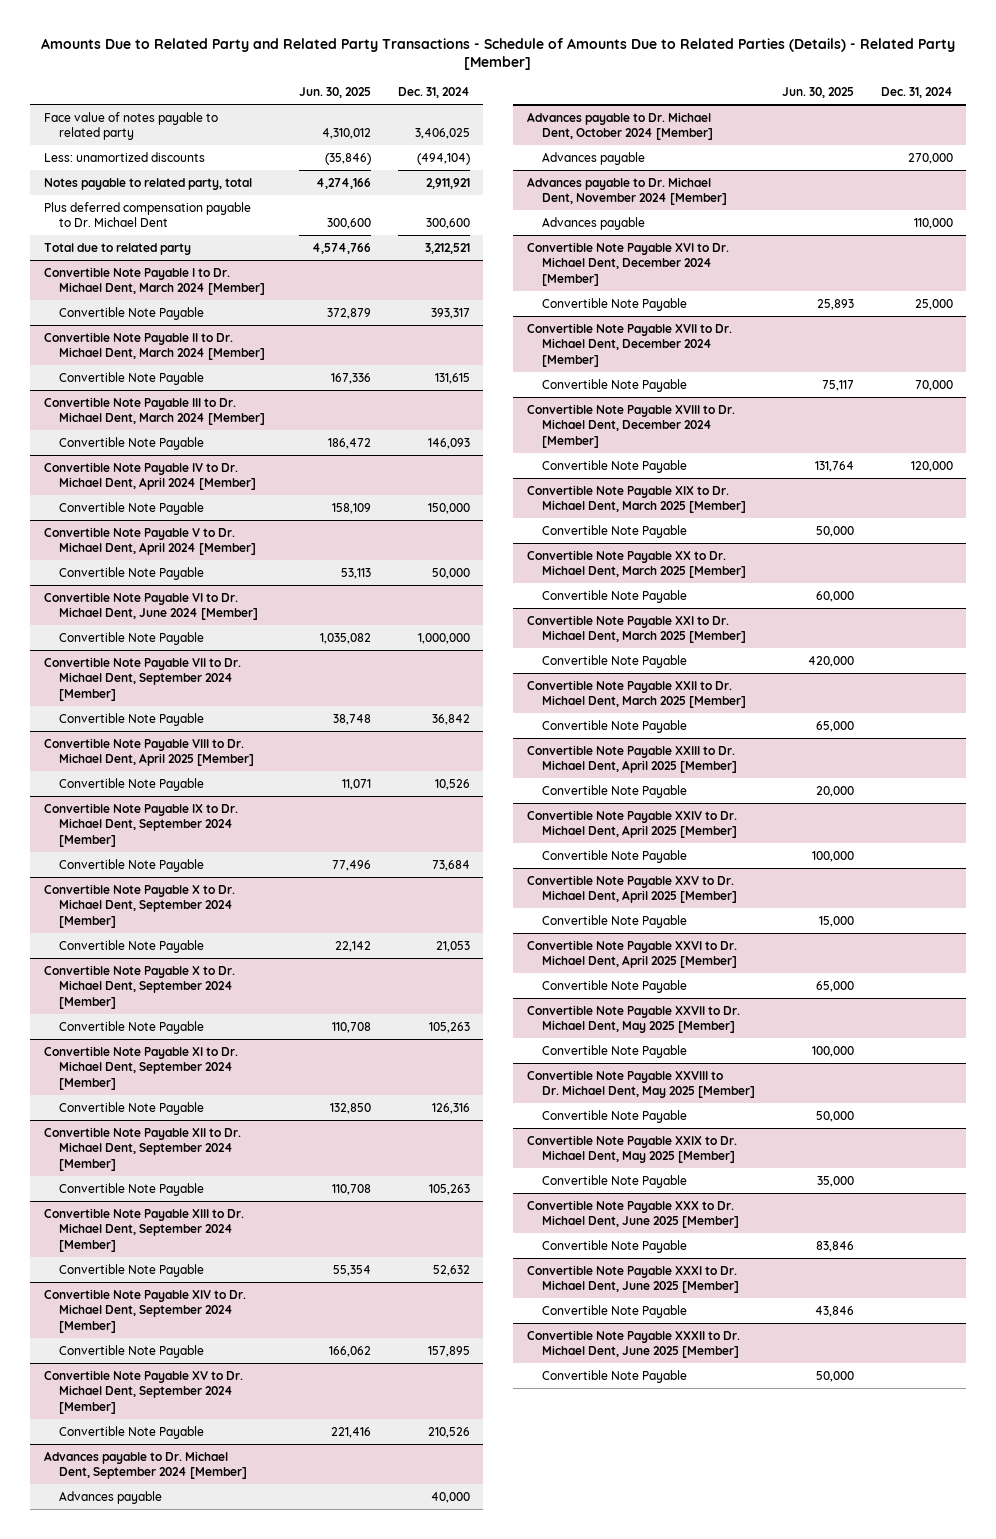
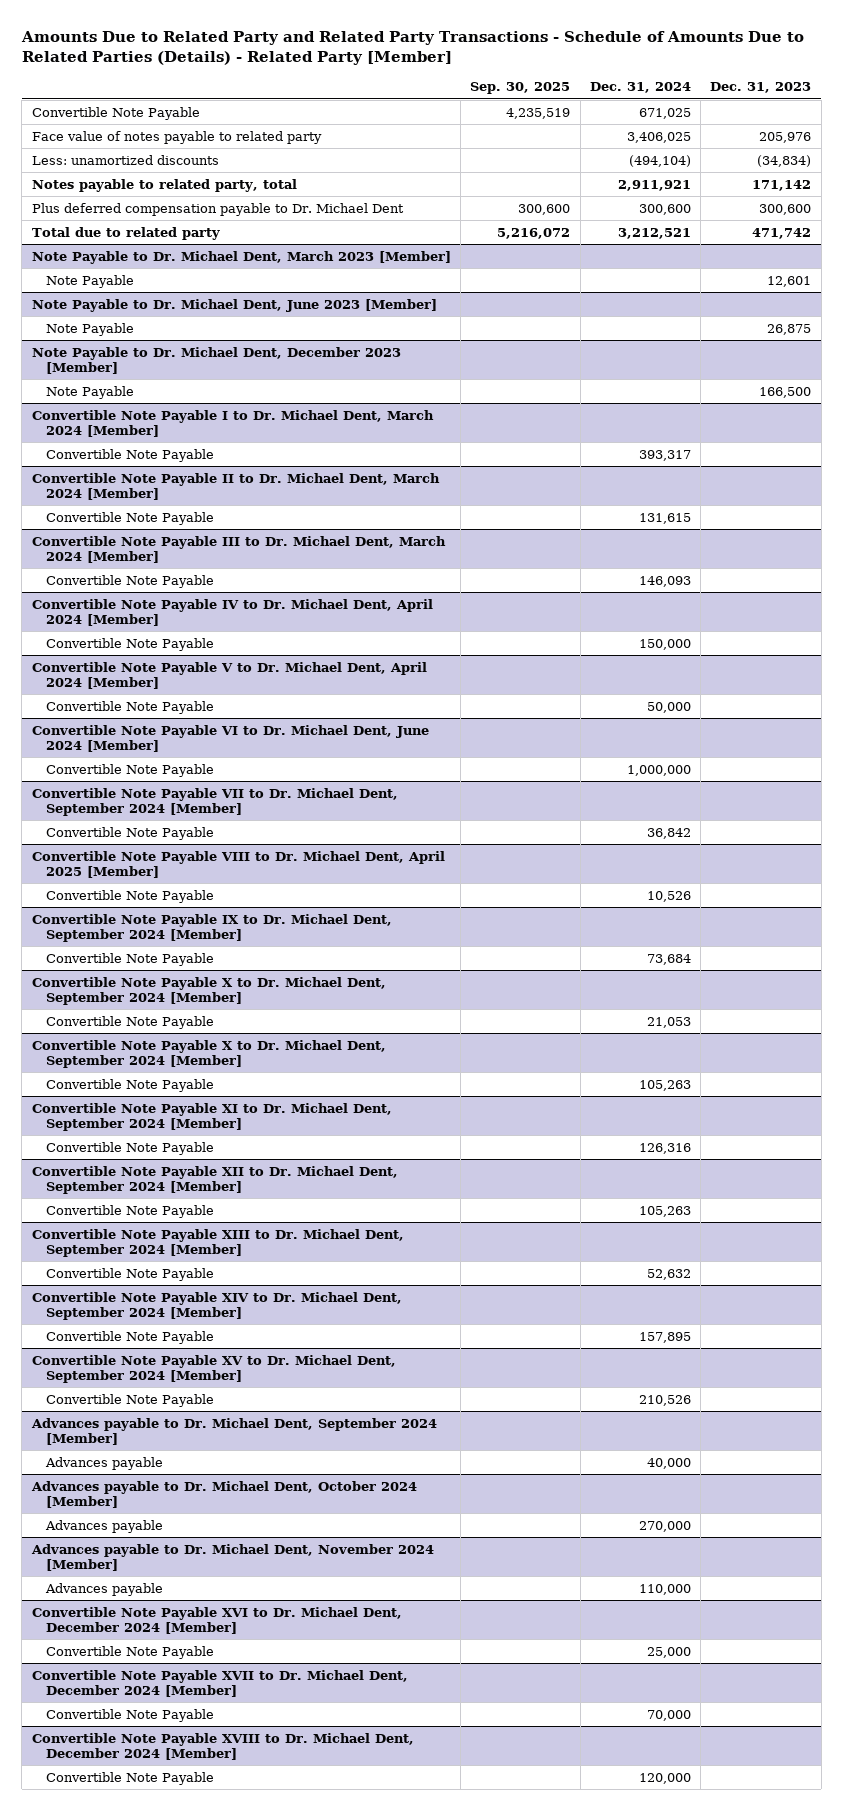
[298,87,371,99] Jun. 30, 2025 -> none
none -> [470,82,571,95] Sep. 30, 2025
none -> [710,82,812,94] Dec. 31, 2023
none -> [31,106,200,120] Convertible Note Payable
none -> [31,250,451,264] Note Payable to Dr. Michael Dent, March 2023 [Member]
none -> [46,274,135,288] Note Payable
none -> [31,298,437,312] Note Payable to Dr. Michael Dent, June 2023 [Member]
none -> [46,322,135,336] Note Payable
none -> [31,346,401,375] Note Payable to Dr. Michael Dent, December 2023 [Member]
none -> [46,385,135,399] Note Payable
[526,484,747,514] Convertible Note Payable XIX to Dr. Michael Dent, March 2025 [Member] -> none
[542,524,688,538] Convertible Note Payable -> none
[526,549,747,579] Convertible Note Payable XX to Dr. Michael Dent, March 2025 [Member] -> none
[542,589,688,603] Convertible Note Payable -> none
[526,614,747,644] Convertible Note Payable XXI to Dr. Michael Dent, March 2025 [Member] -> none
[542,654,688,668] Convertible Note Payable -> none
[526,679,747,709] Convertible Note Payable XXII to Dr. Michael Dent, March 2025 [Member] -> none
[542,719,688,733] Convertible Note Payable -> none
[526,744,738,774] Convertible Note Payable XXIII to Dr. Michael Dent, April 2025 [Member] -> none
[542,784,688,798] Convertible Note Payable -> none
[526,809,738,839] Convertible Note Payable XXIV to Dr. Michael Dent, April 2025 [Member] -> none
[542,849,688,863] Convertible Note Payable -> none
[526,874,738,904] Convertible Note Payable XXV to Dr. Michael Dent, April 2025 [Member] -> none
[542,914,688,928] Convertible Note Payable -> none
[526,939,738,969] Convertible Note Payable XXVI to Dr. Michael Dent, April 2025 [Member] -> none
[542,979,688,993] Convertible Note Payable -> none
[526,1004,740,1034] Convertible Note Payable XXVII to Dr. Michael Dent, May 2025 [Member] -> none
[542,1044,688,1058] Convertible Note Payable -> none
[526,1069,756,1099] Convertible Note Payable XXVIII to Dr. Michael Dent, May 2025 [Member] -> none
[542,1109,688,1123] Convertible Note Payable -> none
[526,1134,737,1164] Convertible Note Payable XXIX to Dr. Michael Dent, May 2025 [Member] -> none
[542,1174,688,1188] Convertible Note Payable -> none
[526,1199,740,1229] Convertible Note Payable XXX to Dr. Michael Dent, June 2025 [Member] -> none
[542,1239,688,1253] Convertible Note Payable -> none
[526,1264,740,1294] Convertible Note Payable XXXI to Dr. Michael Dent, June 2025 [Member] -> none
[542,1304,688,1318] Convertible Note Payable -> none
[526,1329,740,1359] Convertible Note Payable XXXII to Dr. Michael Dent, June 2025 [Member] -> none
[542,1369,688,1383] Convertible Note Payable -> none

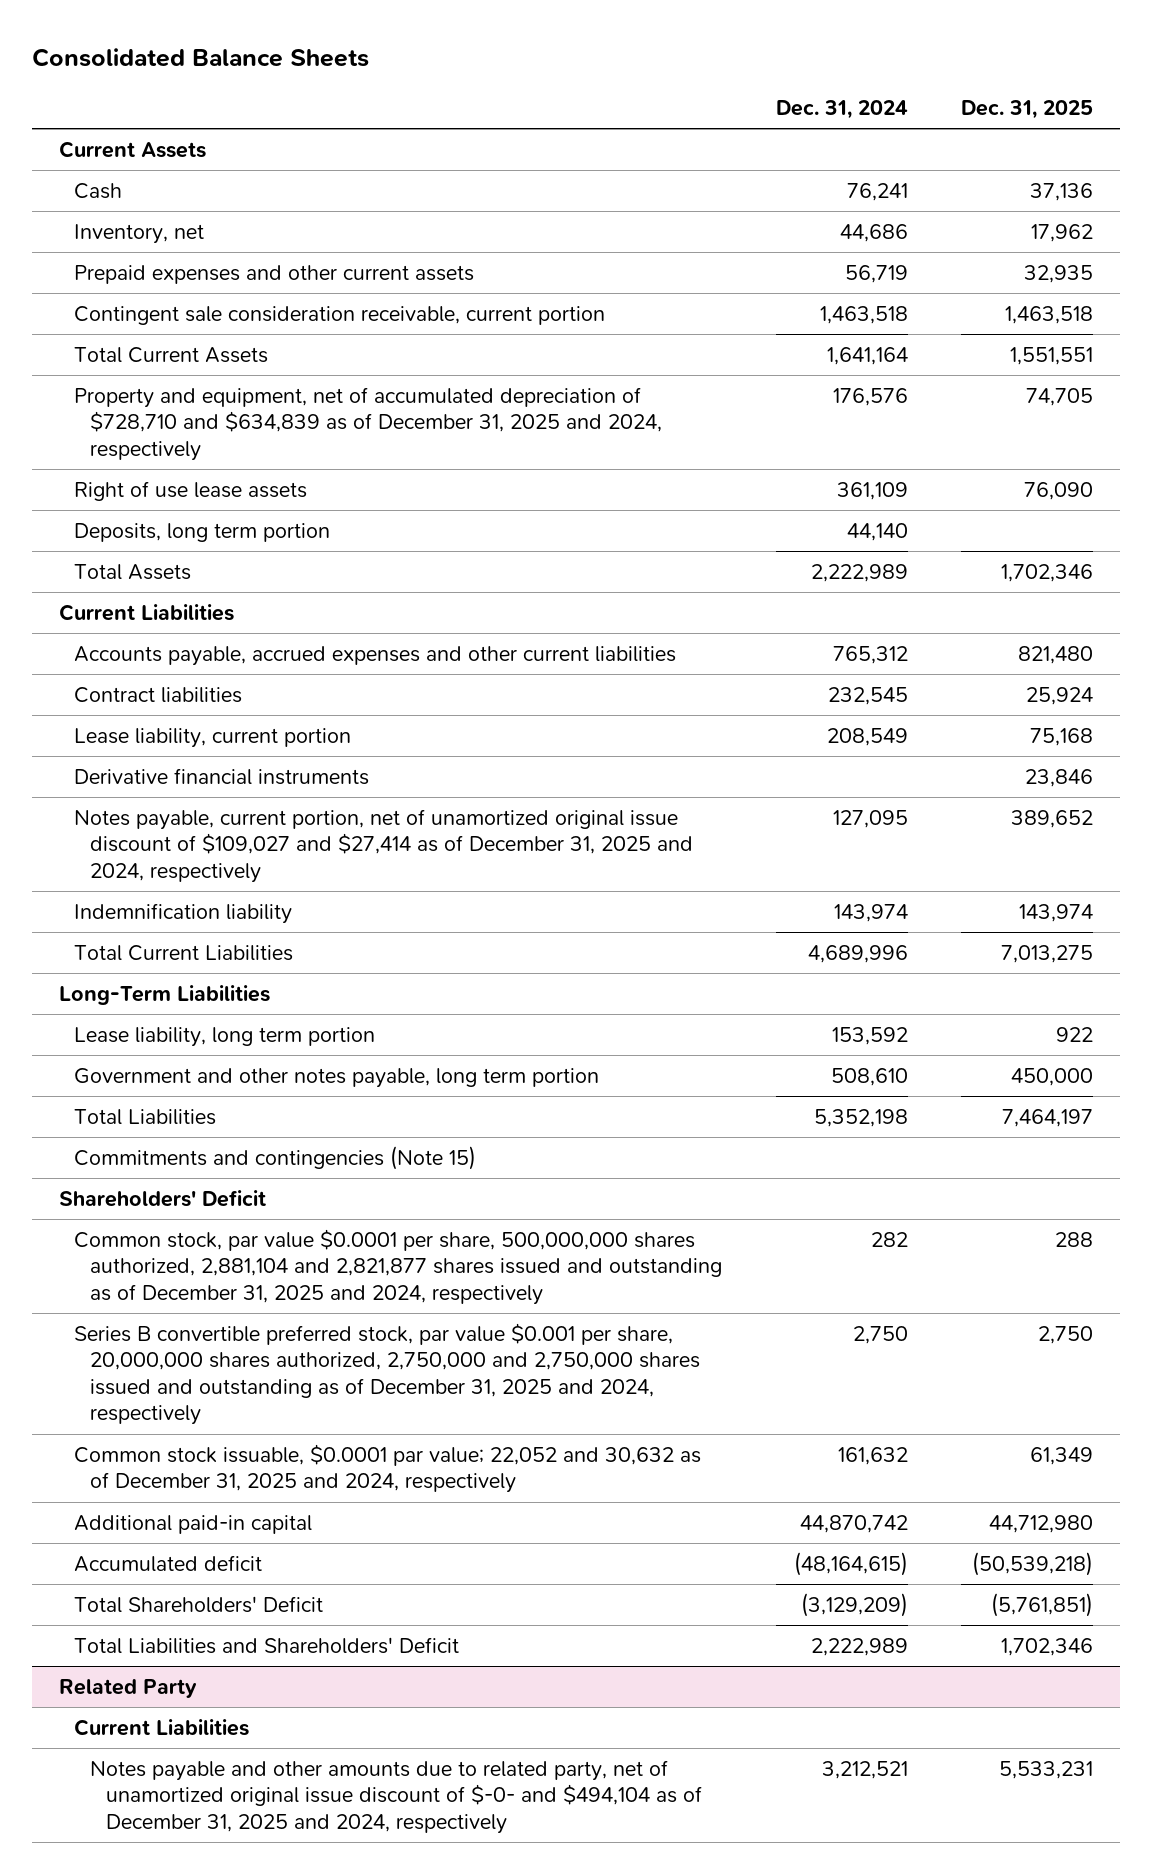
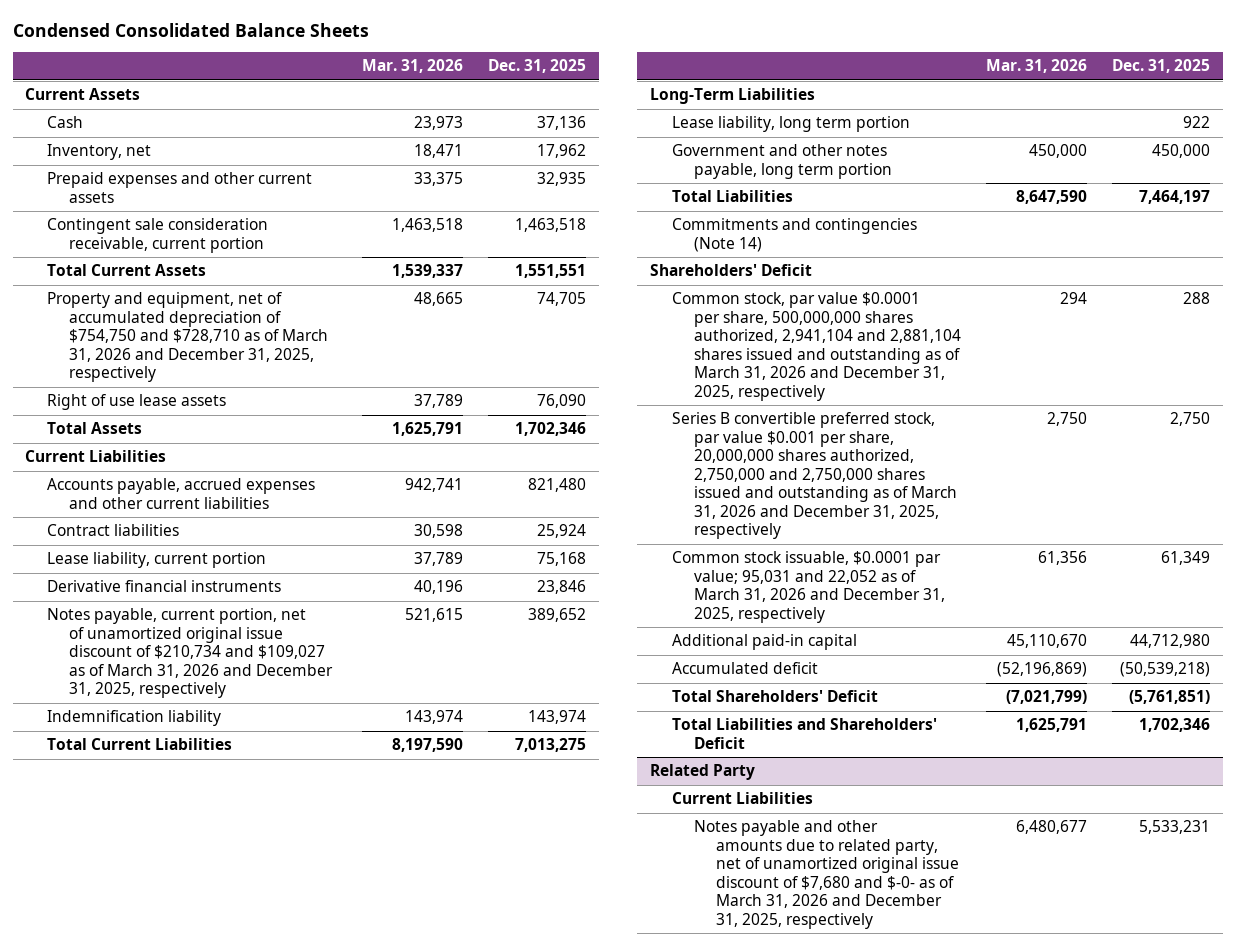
[31,47,369,67] Consolidated Balance Sheets -> [12,22,369,37] Condensed Consolidated Balance Sheets
[775,100,908,120] Dec. 31, 2024 -> none
none -> [361,59,463,74] Mar. 31, 2026
[74,386,663,461] Property and equipment, net of accumulated depreciation of $728,710 and $634,839 as of December 31, 2025 and 2024, respectively -> [47,292,329,383] Property and equipment, net of accumulated depreciation of $754,750 and $728,710 as of March 31, 2026 and December 31, 2025, respectively
[74,522,331,542] Deposits, long term portion -> none
[74,808,694,883] Notes payable, current portion, net of unamortized original issue discount of $109,027 and $27,414 as of December 31, 2025 and 2024, respectively -> [47,608,334,699] Notes payable, current portion, net of unamortized original issue discount of $210,734 and $109,027 as of March 31, 2026 and December 31, 2025, respectively
[74,1145,477,1170] Commitments and contingencies (Note 15) -> [671,218,917,252] Commitments and contingencies (Note 14)
[74,1228,723,1305] Common stock, par value $0.0001 per share, 500,000,000 shares authorized, 2,881,104 and 2,821,877 shares issued and outstanding as of December 31, 2025 and 2024, respectively -> [671,292,961,401] Common stock, par value $0.0001 per share, 500,000,000 shares authorized, 2,941,104 and 2,881,104 shares issued and outstanding as of March 31, 2026 and December 31, 2025, respectively
[74,1322,701,1426] Series B convertible preferred stock, par value $0.001 per share, 20,000,000 shares authorized, 2,750,000 and 2,750,000 shares issued and outstanding as of December 31, 2025 and 2024, respectively -> [671,412,957,540] Series B convertible preferred stock, par value $0.001 per share, 20,000,000 shares authorized, 2,750,000 and 2,750,000 shares issued and outstanding as of March 31, 2026 and December 31, 2025, respectively
[74,1443,702,1494] Common stock issuable, $0.0001 par value; 22,052 and 30,632 as of December 31, 2025 and 2024, respectively -> [671,551,945,623] Common stock issuable, $0.0001 par value; 95,031 and 22,052 as of March 31, 2026 and December 31, 2025, respectively
[90,1759,702,1834] Notes payable and other amounts due to related party, net of unamortized original issue discount of $-0- and $494,104 as of December 31, 2025 and 2024, respectively -> [693,820,959,929] Notes payable and other amounts due to related party, net of unamortized original issue discount of $7,680 and $-0- as of March 31, 2026 and December 31, 2025, respectively

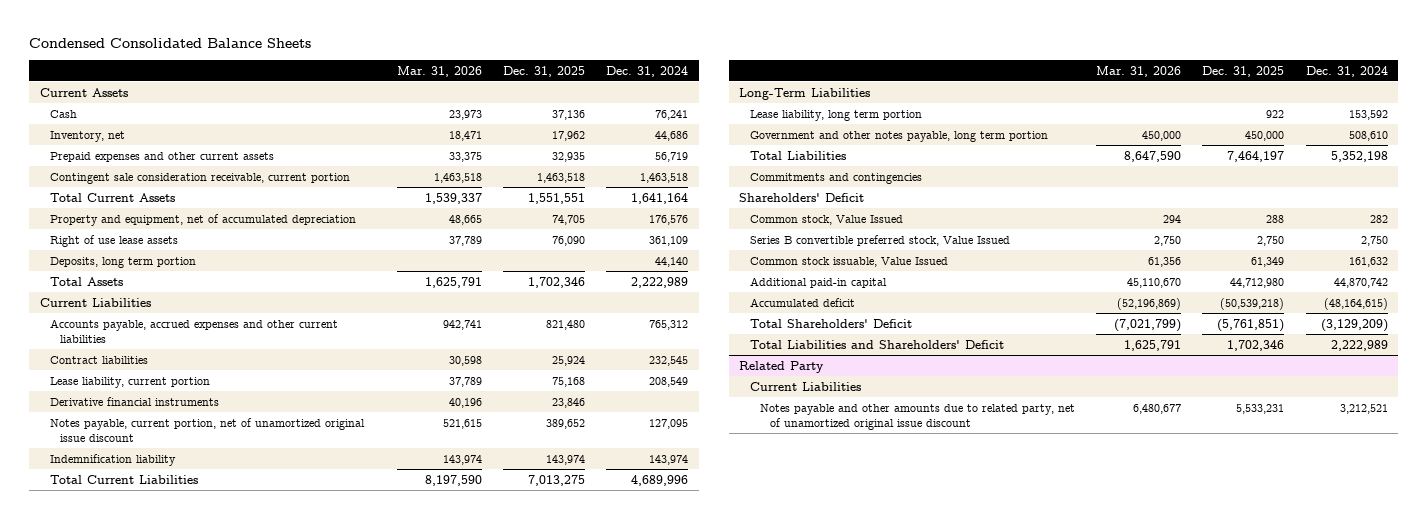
none -> [605,65,688,77] Dec. 31, 2024
[47,292,329,383] Property and equipment, net of accumulated depreciation of $754,750 and $728,710 as of March 31, 2026 and December 31, 2025, respectively -> [49,213,356,226] Property and equipment, net of accumulated depreciation
none -> [49,256,196,268] Deposits, long term portion
[47,608,334,699] Notes payable, current portion, net of unamortized original issue discount of $210,734 and $109,027 as of March 31, 2026 and December 31, 2025, respectively -> [49,417,365,442] Notes payable, current portion, net of unamortized original issue discount
[671,218,917,252] Commitments and contingencies (Note 14) -> [749,172,922,184] Commitments and contingencies
[671,292,961,401] Common stock, par value $0.0001 per share, 500,000,000 shares authorized, 2,941,104 and 2,881,104 shares issued and outstanding as of March 31, 2026 and December 31, 2025, respectively -> [749,214,903,225] Common stock, Value Issued
[671,412,957,540] Series B convertible preferred stock, par value $0.001 per share, 20,000,000 shares authorized, 2,750,000 and 2,750,000 shares issued and outstanding as of March 31, 2026 and December 31, 2025, respectively -> [749,234,1010,246] Series B convertible preferred stock, Value Issued
[671,551,945,623] Common stock issuable, $0.0001 par value; 95,031 and 22,052 as of March 31, 2026 and December 31, 2025, respectively -> [749,256,948,267] Common stock issuable, Value Issued
[693,820,959,929] Notes payable and other amounts due to related party, net of unamortized original issue discount of $7,680 and $-0- as of March 31, 2026 and December 31, 2025, respectively -> [760,403,1076,430] Notes payable and other amounts due to related party, net of unamortized original issue discount

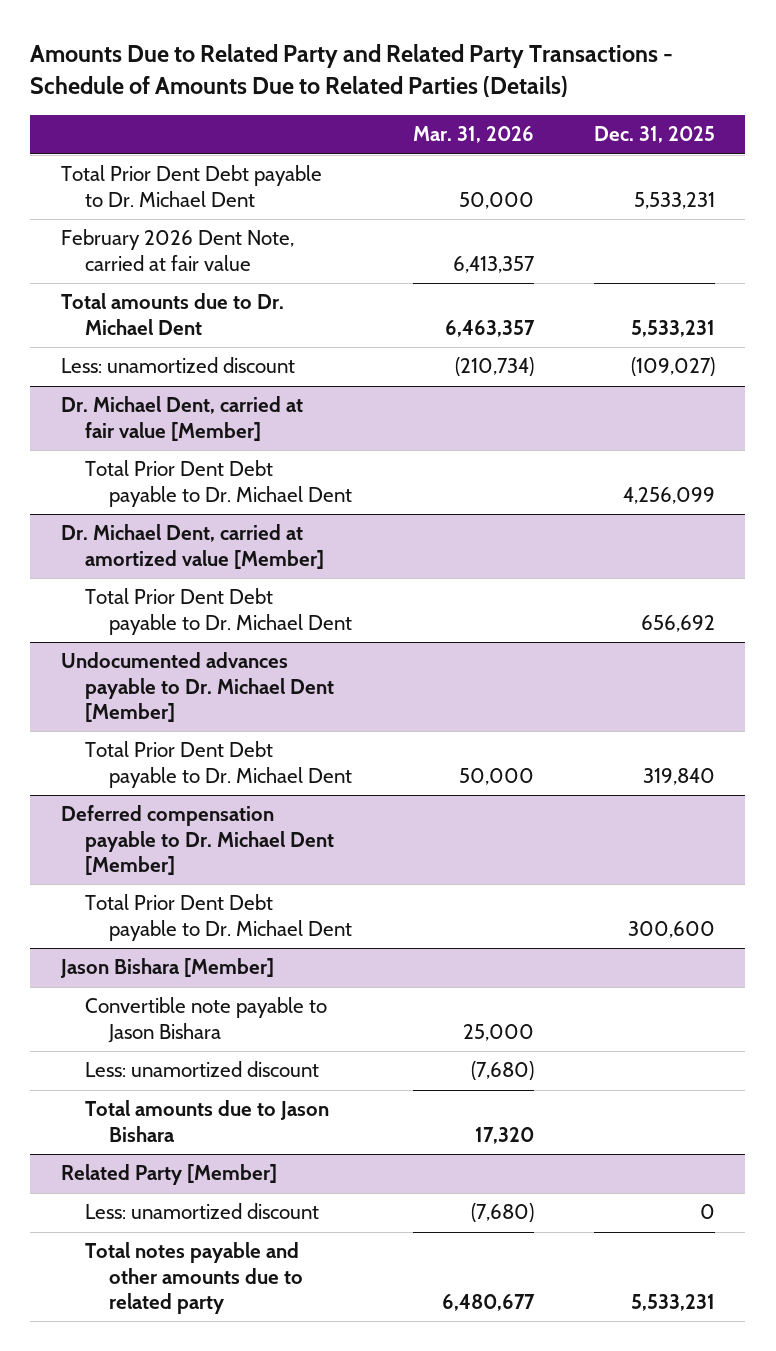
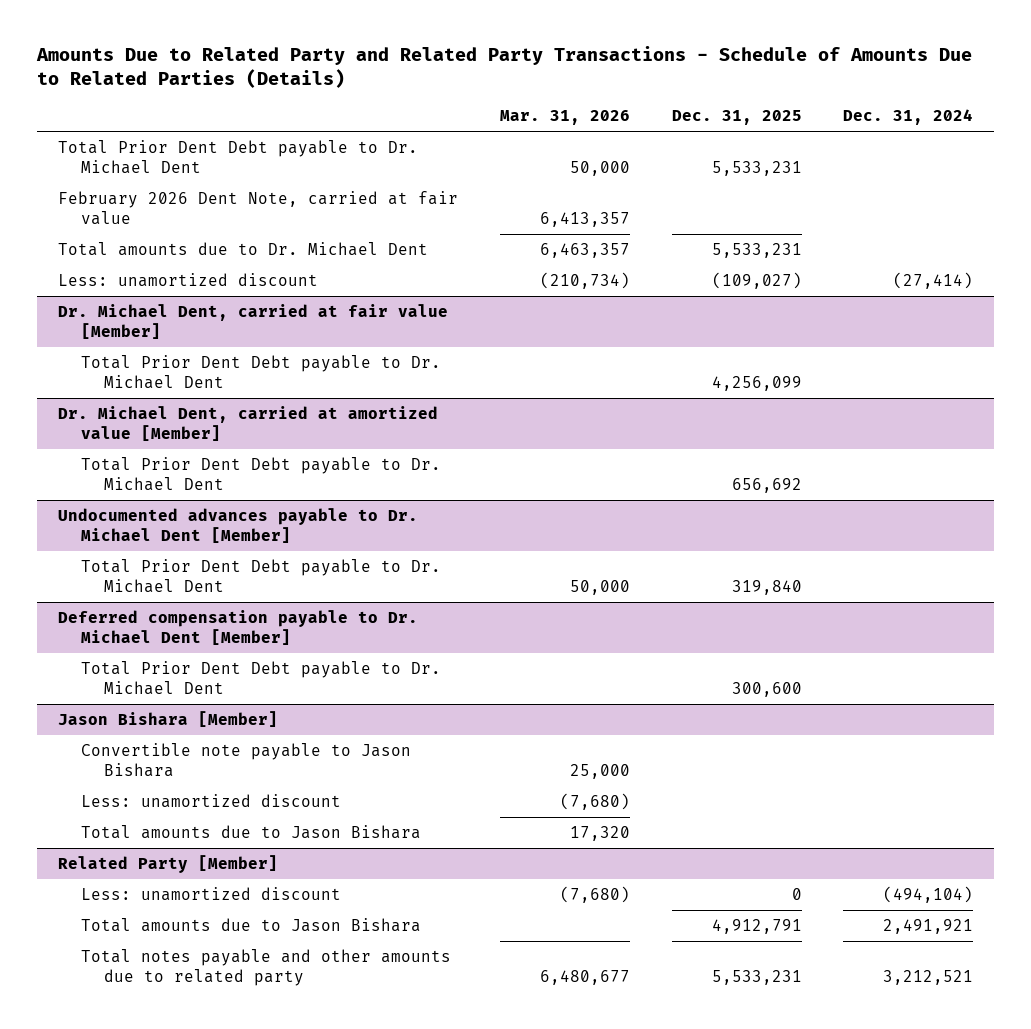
none -> [843,109,974,126] Dec. 31, 2024
none -> [81,917,422,932] Total amounts due to Jason Bishara

